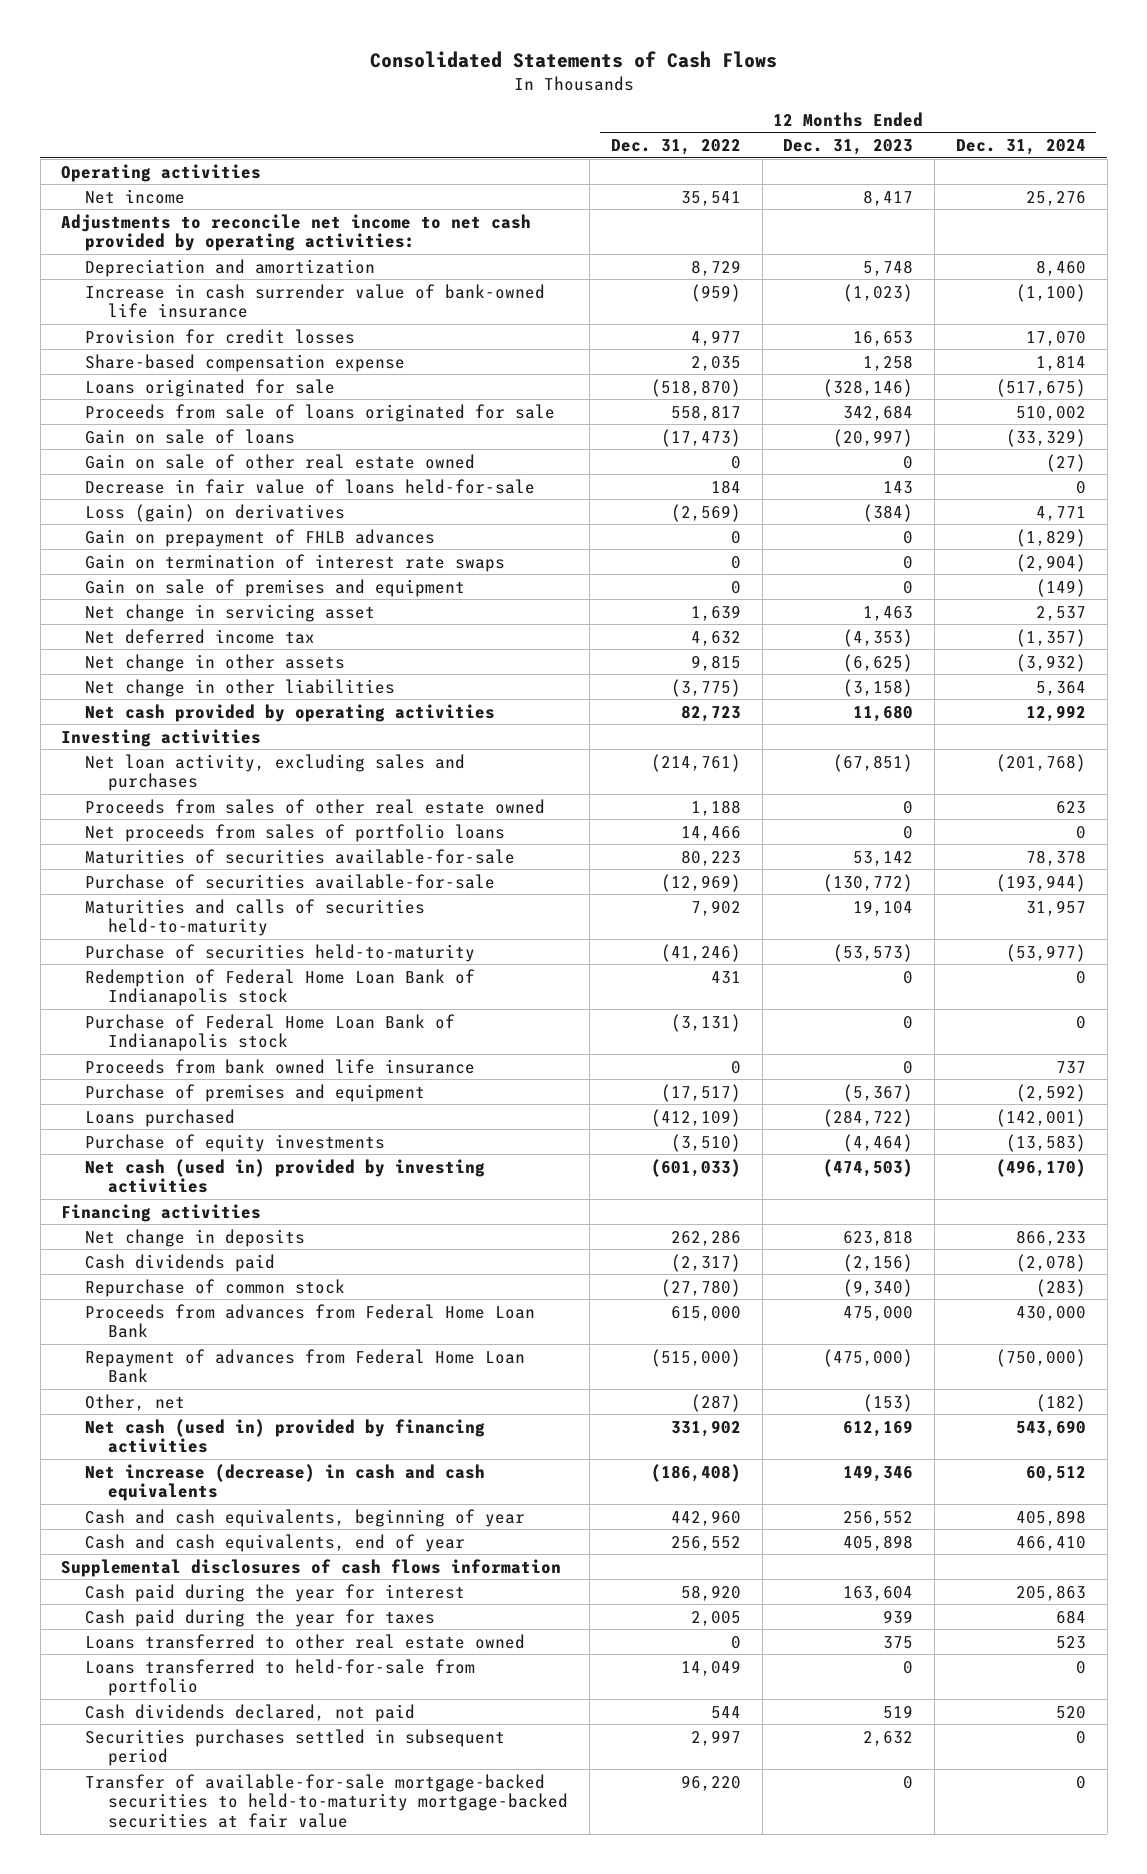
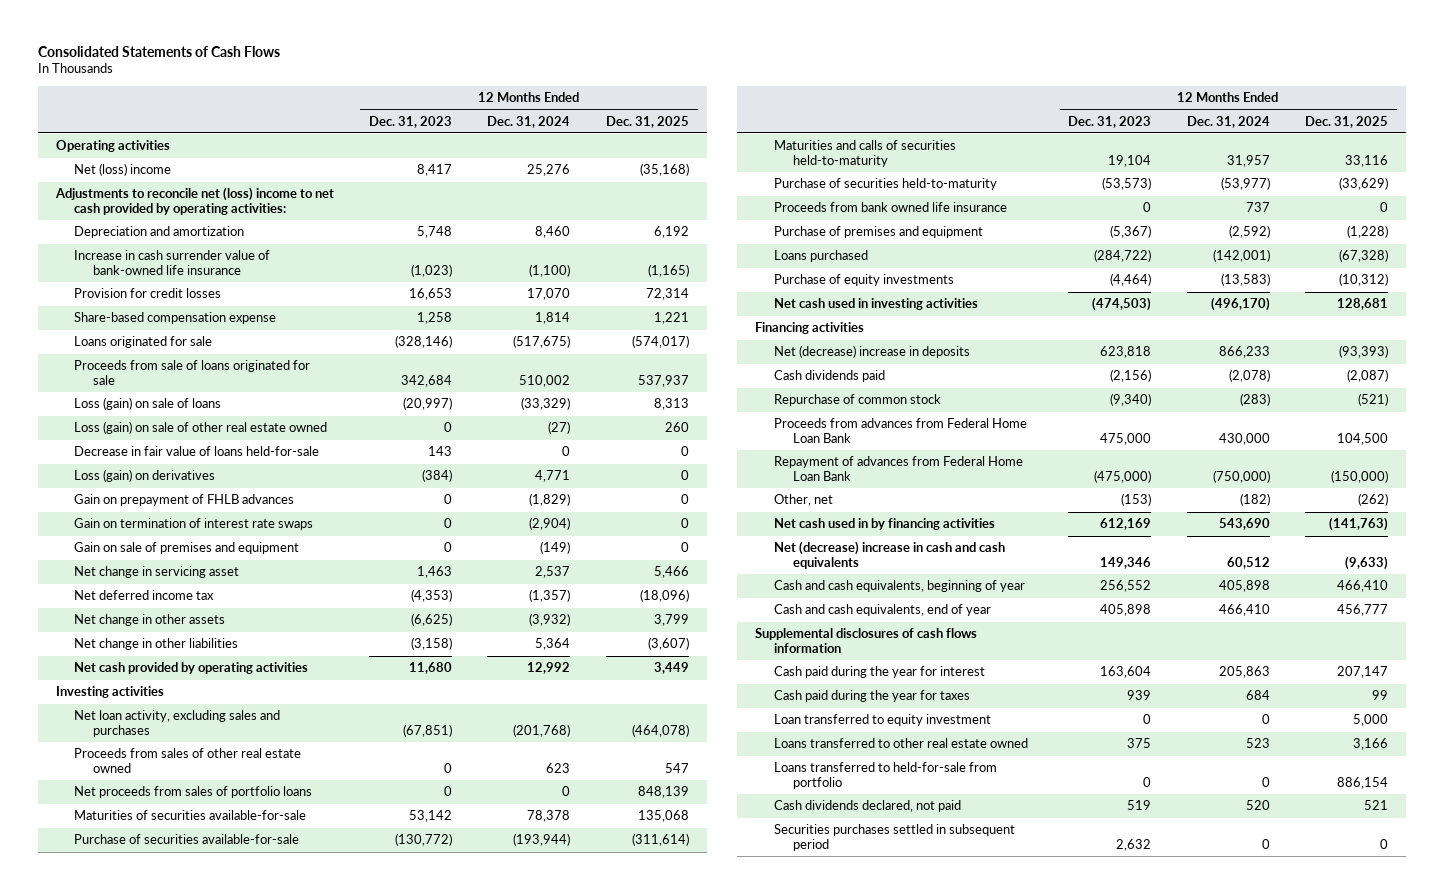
[610,138,741,155] Dec. 31, 2022 -> none
none -> [605,115,689,128] Dec. 31, 2025
[84,188,185,204] Net income -> [74,163,172,177] Net (loss) income
[61,213,532,252] Adjustments to reconcile net income to net cash provided by operating activities: -> [54,187,334,215] Adjustments to reconcile net (loss) income to net cash provided by operating activities:
[84,428,295,444] Gain on sale of loans -> [74,397,222,411] Loss (gain) on sale of loans
[84,453,475,469] Gain on sale of other real estate owned -> [74,421,328,435] Loss (gain) on sale of other real estate owned
[84,968,475,1007] Redemption of Federal Home Loan Bank of Indianapolis stock -> none
[84,1013,455,1052] Purchase of Federal Home Loan Bank of Indianapolis stock -> none
[84,1158,485,1194] Net cash (used in) provided by investing activities -> [773,298,978,311] Net cash used in investing activities
[84,1228,305,1247] Net change in deposits -> [773,345,970,359] Net (decrease) increase in deposits
[84,1418,485,1454] Net cash (used in) provided by financing activities -> [773,518,995,531] Net cash used in by financing activities
[84,1463,485,1502] Net increase (decrease) in cash and cash equivalents -> [773,541,1005,569] Net (decrease) increase in cash and cash equivalents
none -> [773,714,991,727] Loan transferred to equity investment
[84,1773,569,1829] Transfer of available-for-sale mortgage-backed securities to held-to-maturity mortgage-backed securities at fair value -> none

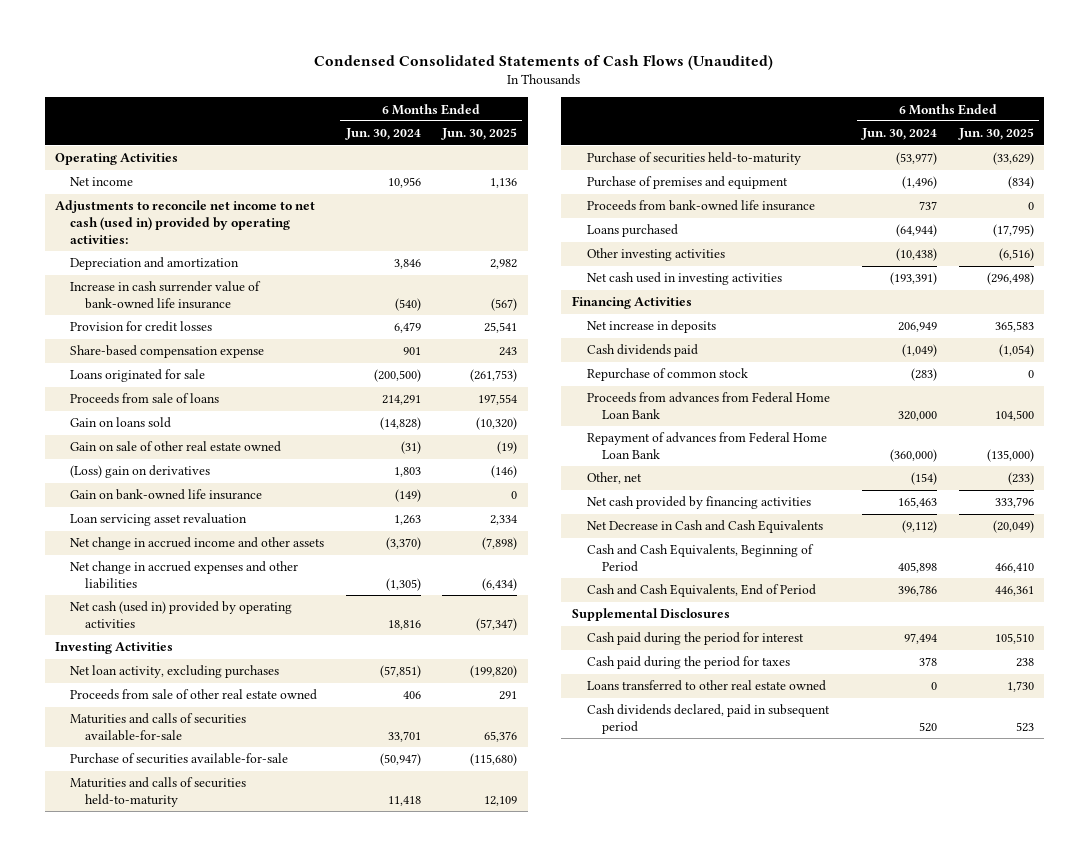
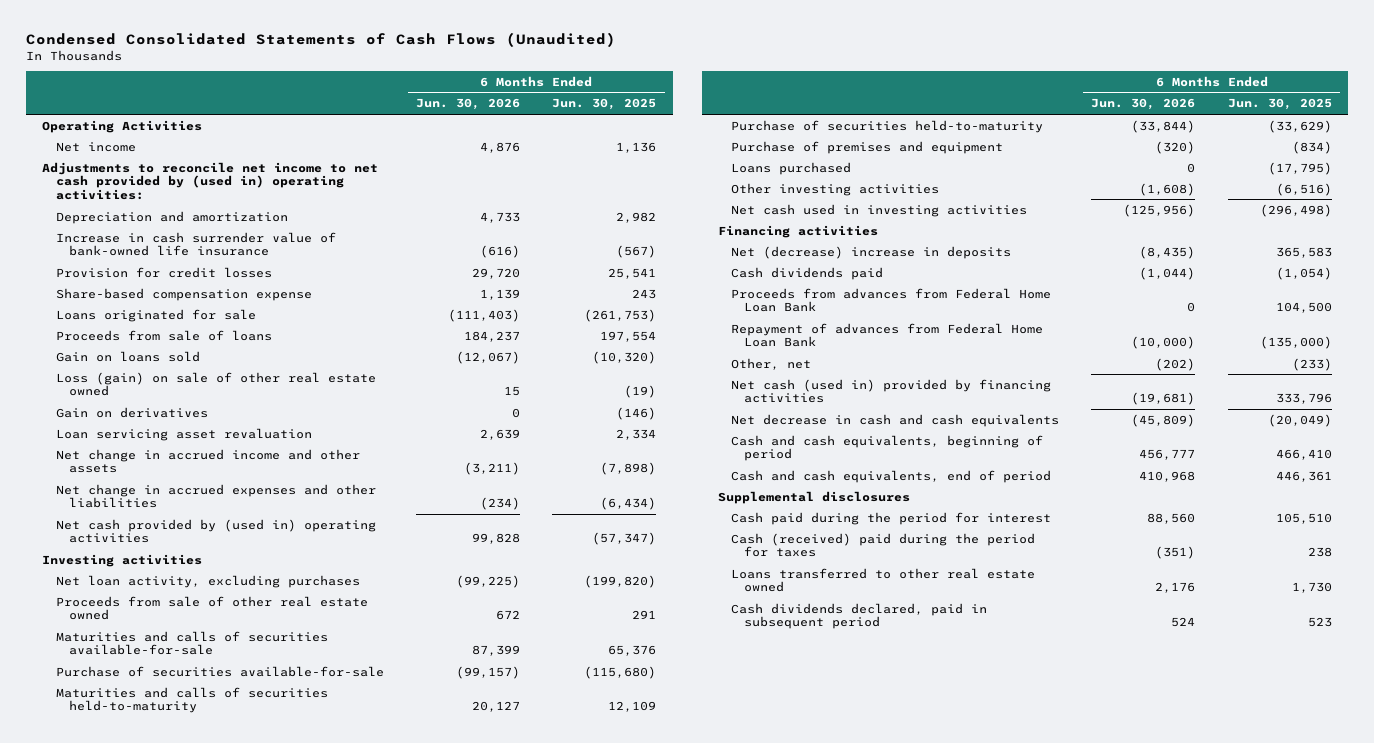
[344,128,421,141] Jun. 30, 2024 -> none
none -> [416,98,521,111] Jun. 30, 2026
[55,200,316,244] Adjustments to reconcile net income to net cash (used in) provided by operating activities: -> [42,161,379,201] Adjustments to reconcile net income to net cash provided by (used in) operating activities:
[70,489,263,501] Gain on bank-owned life insurance -> none
[70,441,282,453] Gain on sale of other real estate owned -> [55,371,376,397] Loss (gain) on sale of other real estate owned
[70,465,211,479] (Loss) gain on derivatives -> [55,406,208,418] Gain on derivatives
[70,601,293,629] Net cash (used in) provided by operating activities -> [55,518,376,544] Net cash provided by (used in) operating activities
[55,642,174,655] Investing Activities -> [42,553,203,567] Investing activities
[586,200,815,212] Proceeds from bank-owned life insurance -> none
[571,296,692,310] Financing Activities -> [717,224,878,238] Financing activities
[586,320,716,334] Net increase in deposits -> [730,245,1011,259] Net (decrease) increase in deposits
[586,368,748,382] Repurchase of common stock -> none
[586,496,811,510] Net cash provided by financing activities -> [730,378,1051,404] Net cash (used in) provided by financing activities
[586,520,823,534] Net Decrease in Cash and Cash Equivalents -> [730,413,1059,427] Net decrease in cash and cash equivalents
[586,544,814,573] Cash and Cash Equivalents, Beginning of Period -> [730,434,1043,462] Cash and cash equivalents, beginning of period
[586,584,816,598] Cash and Cash Equivalents, End of Period -> [730,469,1051,483] Cash and cash equivalents, end of period
[571,608,730,622] Supplemental Disclosures -> [717,490,910,504] Supplemental disclosures
[586,656,790,670] Cash paid during the period for taxes -> [730,532,1035,558] Cash (received) paid during the period for taxes

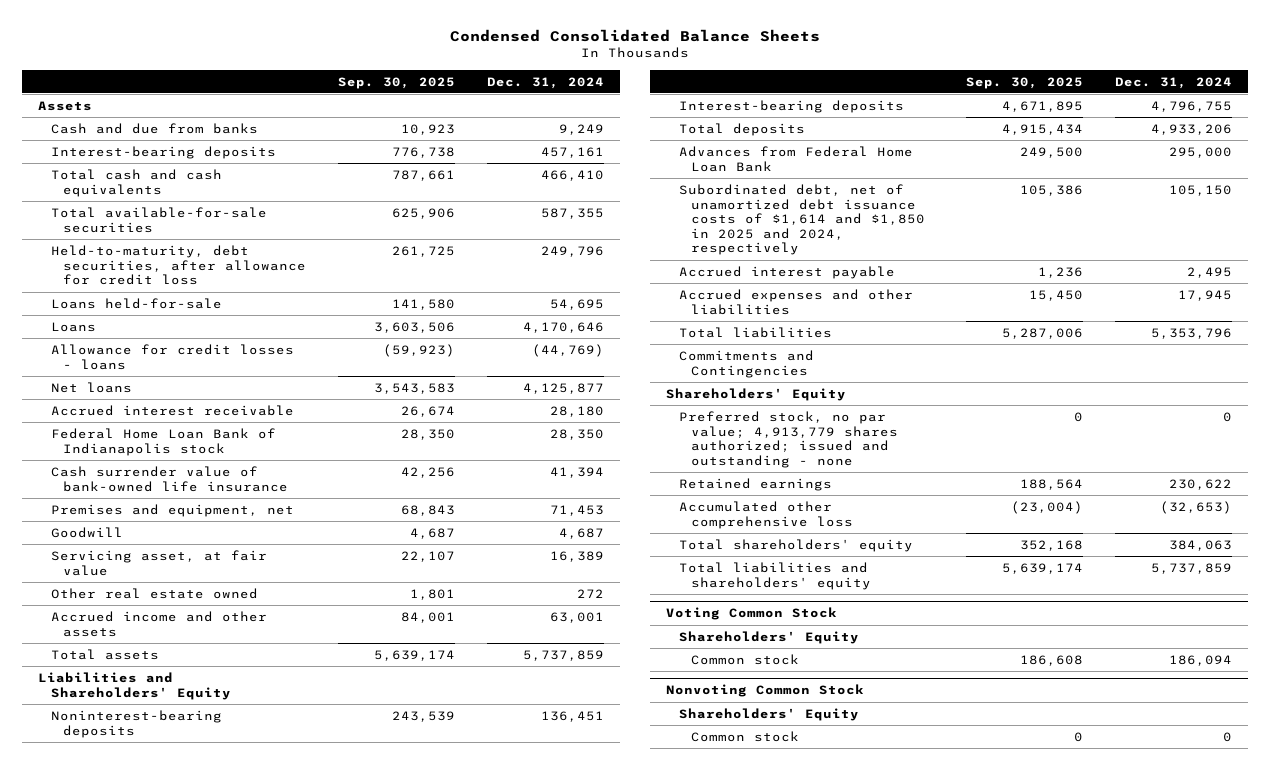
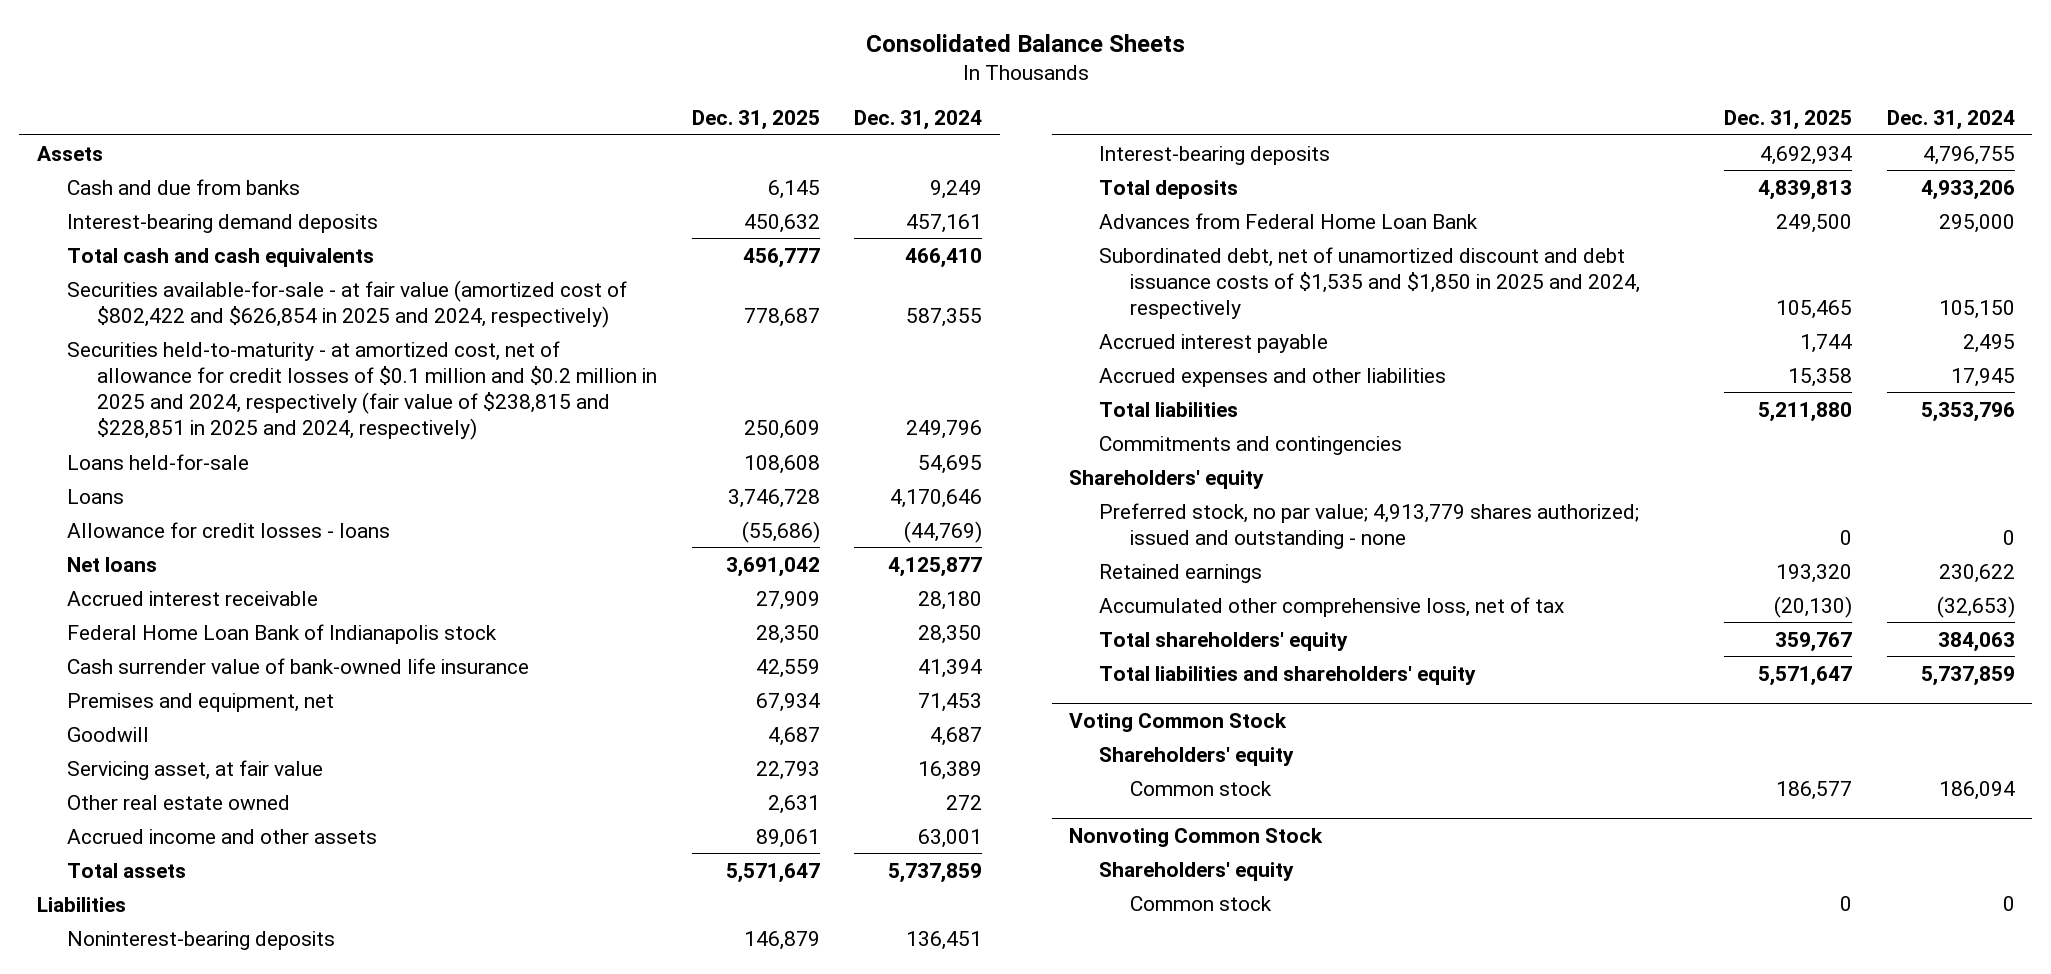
[450,29,821,43] Condensed Consolidated Balance Sheets -> [865,33,1185,52] Consolidated Balance Sheets
[337,76,455,89] Sep. 30, 2025 -> none
none -> [691,110,820,131] Dec. 31, 2025
[50,145,276,159] Interest-bearing deposits -> [66,213,378,233] Interest-bearing demand deposits
[50,206,267,233] Total available-for-sale securities -> [66,279,627,328] Securities available-for-sale - at fair value (amortized cost of $802,422 and $626,854 in 2025 and 2024, respectively)
[50,244,306,286] Held-to-maturity, debt securities, after allowance for credit loss -> [66,340,658,440] Securities held-to-maturity - at amortized cost, net of allowance for credit losses of $0.1 million and $0.2 million in 2025 and 2024, respectively (fair value of $238,815 and $228,851 in 2025 and 2024, respectively)
[38,671,231,700] Liabilities and Shareholders' Equity -> none
none -> [36,896,126,912] Liabilities
[678,183,926,256] Subordinated debt, net of unamortized debt issuance costs of $1,614 and $1,850 in 2025 and 2024, respectively -> [1099,246,1640,319] Subordinated debt, net of unamortized discount and debt issuance costs of $1,535 and $1,850 in 2025 and 2024, respectively
[678,349,814,378] Commitments and Contingencies -> [1099,435,1403,455] Commitments and contingencies
[666,387,847,401] Shareholders' Equity -> [1068,469,1264,489] Shareholders' equity
[678,500,854,529] Accumulated other comprehensive loss -> [1099,596,1565,617] Accumulated other comprehensive loss, net of tax
[678,630,859,644] Shareholders' Equity -> [1099,746,1295,766] Shareholders' equity
[678,707,859,721] Shareholders' Equity -> [1099,861,1295,881] Shareholders' equity

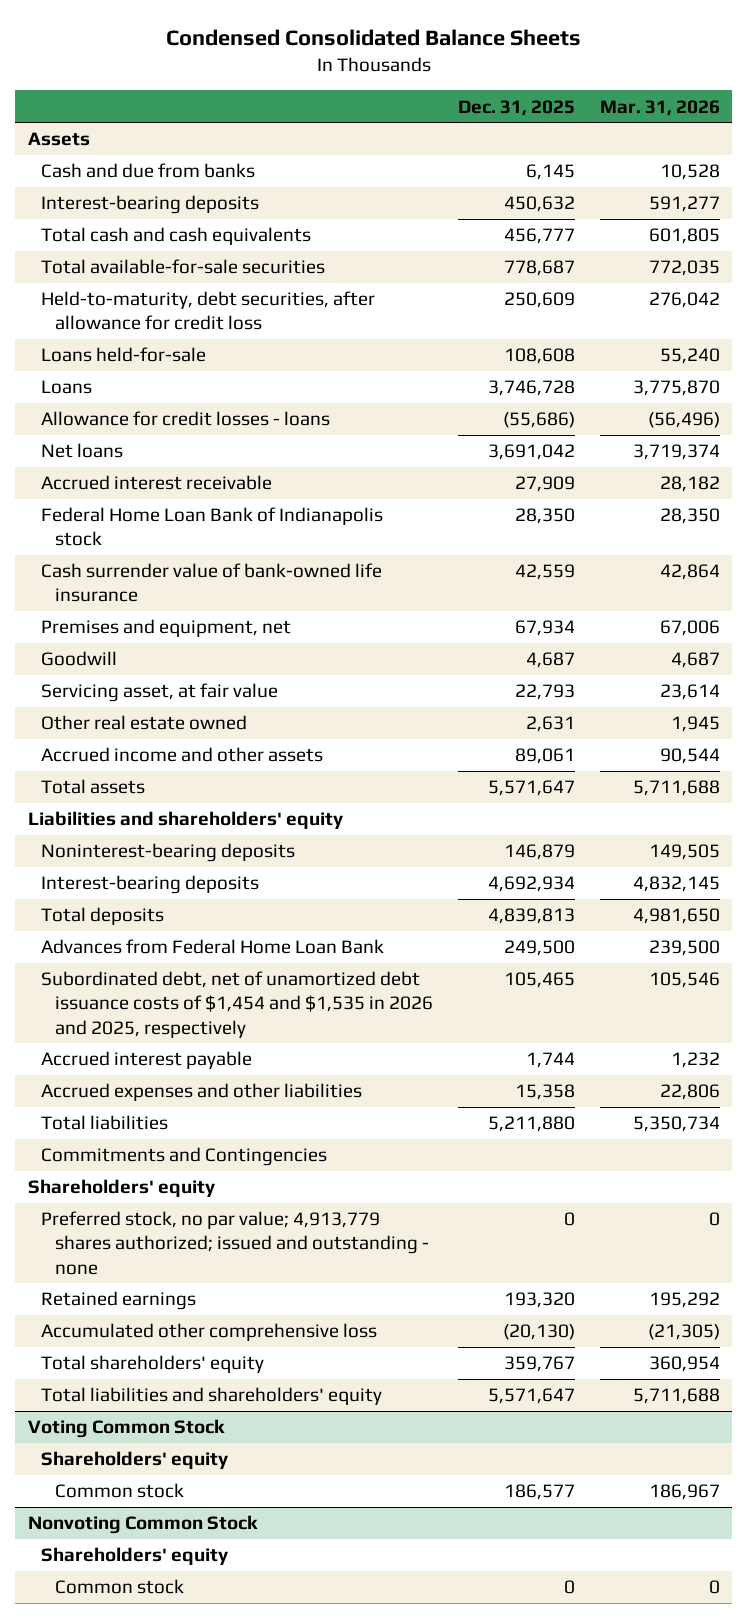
[865,33,1185,52] Consolidated Balance Sheets -> [165,29,581,47] Condensed Consolidated Balance Sheets
[854,110,983,131] Dec. 31, 2024 -> none
none -> [599,99,720,116] Mar. 31, 2026
[66,213,378,233] Interest-bearing demand deposits -> [41,195,260,215] Interest-bearing deposits
[66,279,627,328] Securities available-for-sale - at fair value (amortized cost of $802,422 and $626,854 in 2025 and 2024, respectively) -> [41,259,326,275] Total available-for-sale securities
[66,340,658,440] Securities held-to-maturity - at amortized cost, net of allowance for credit losses of $0.1 million and $0.2 million in 2025 and 2024, respectively (fair value of $238,815 and $228,851 in 2025 and 2024, respectively) -> [41,291,376,331] Held-to-maturity, debt securities, after allowance for credit loss
[36,896,126,912] Liabilities -> none
none -> [27,811,343,830] Liabilities and shareholders' equity
[1099,246,1640,319] Subordinated debt, net of unamortized discount and debt issuance costs of $1,535 and $1,850 in 2025 and 2024, respectively -> [41,971,434,1038] Subordinated debt, net of unamortized debt issuance costs of $1,454 and $1,535 in 2026 and 2025, respectively
[1099,435,1403,455] Commitments and contingencies -> [41,1147,328,1167] Commitments and Contingencies
[1099,596,1565,617] Accumulated other comprehensive loss, net of tax -> [41,1323,378,1342] Accumulated other comprehensive loss

